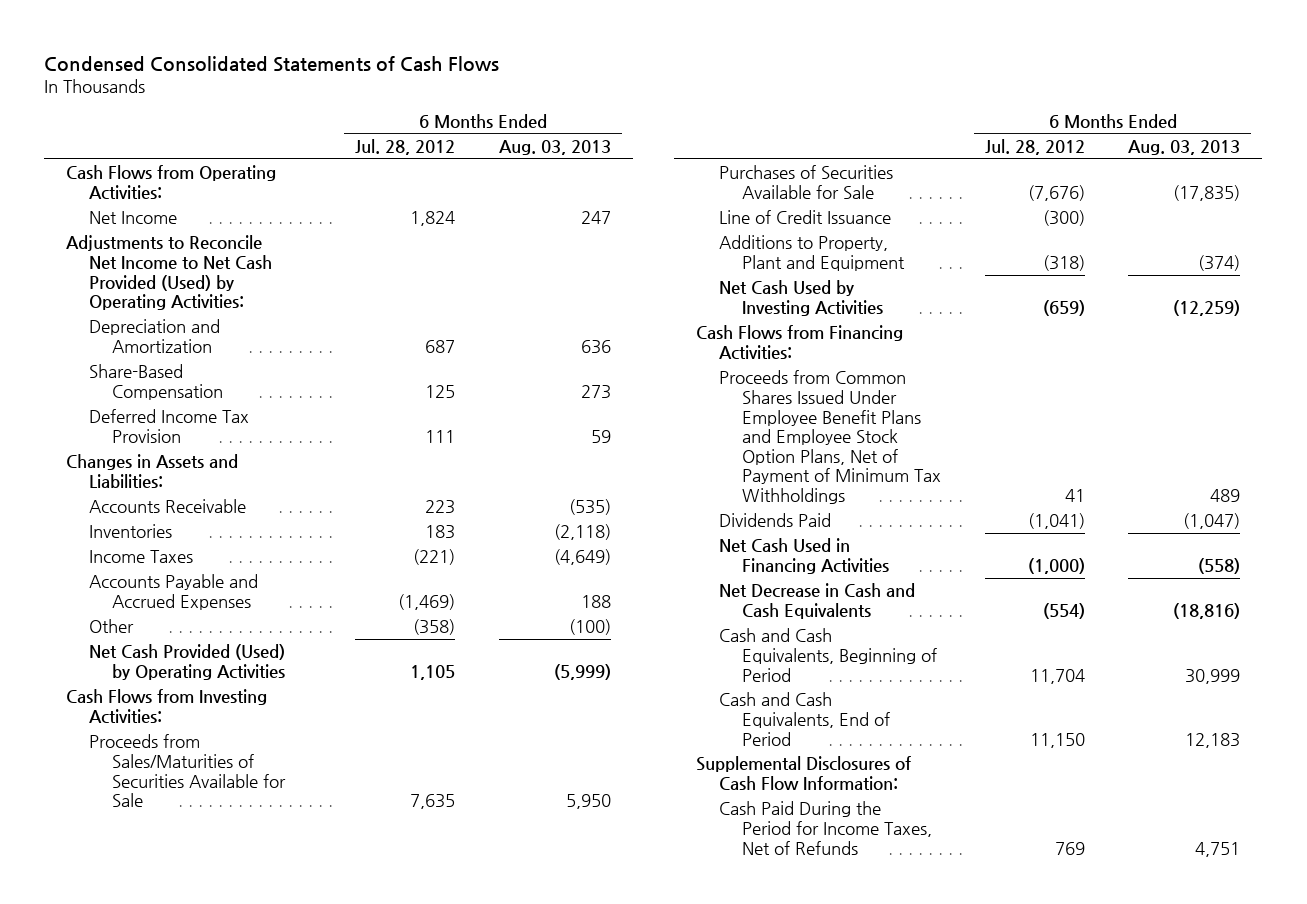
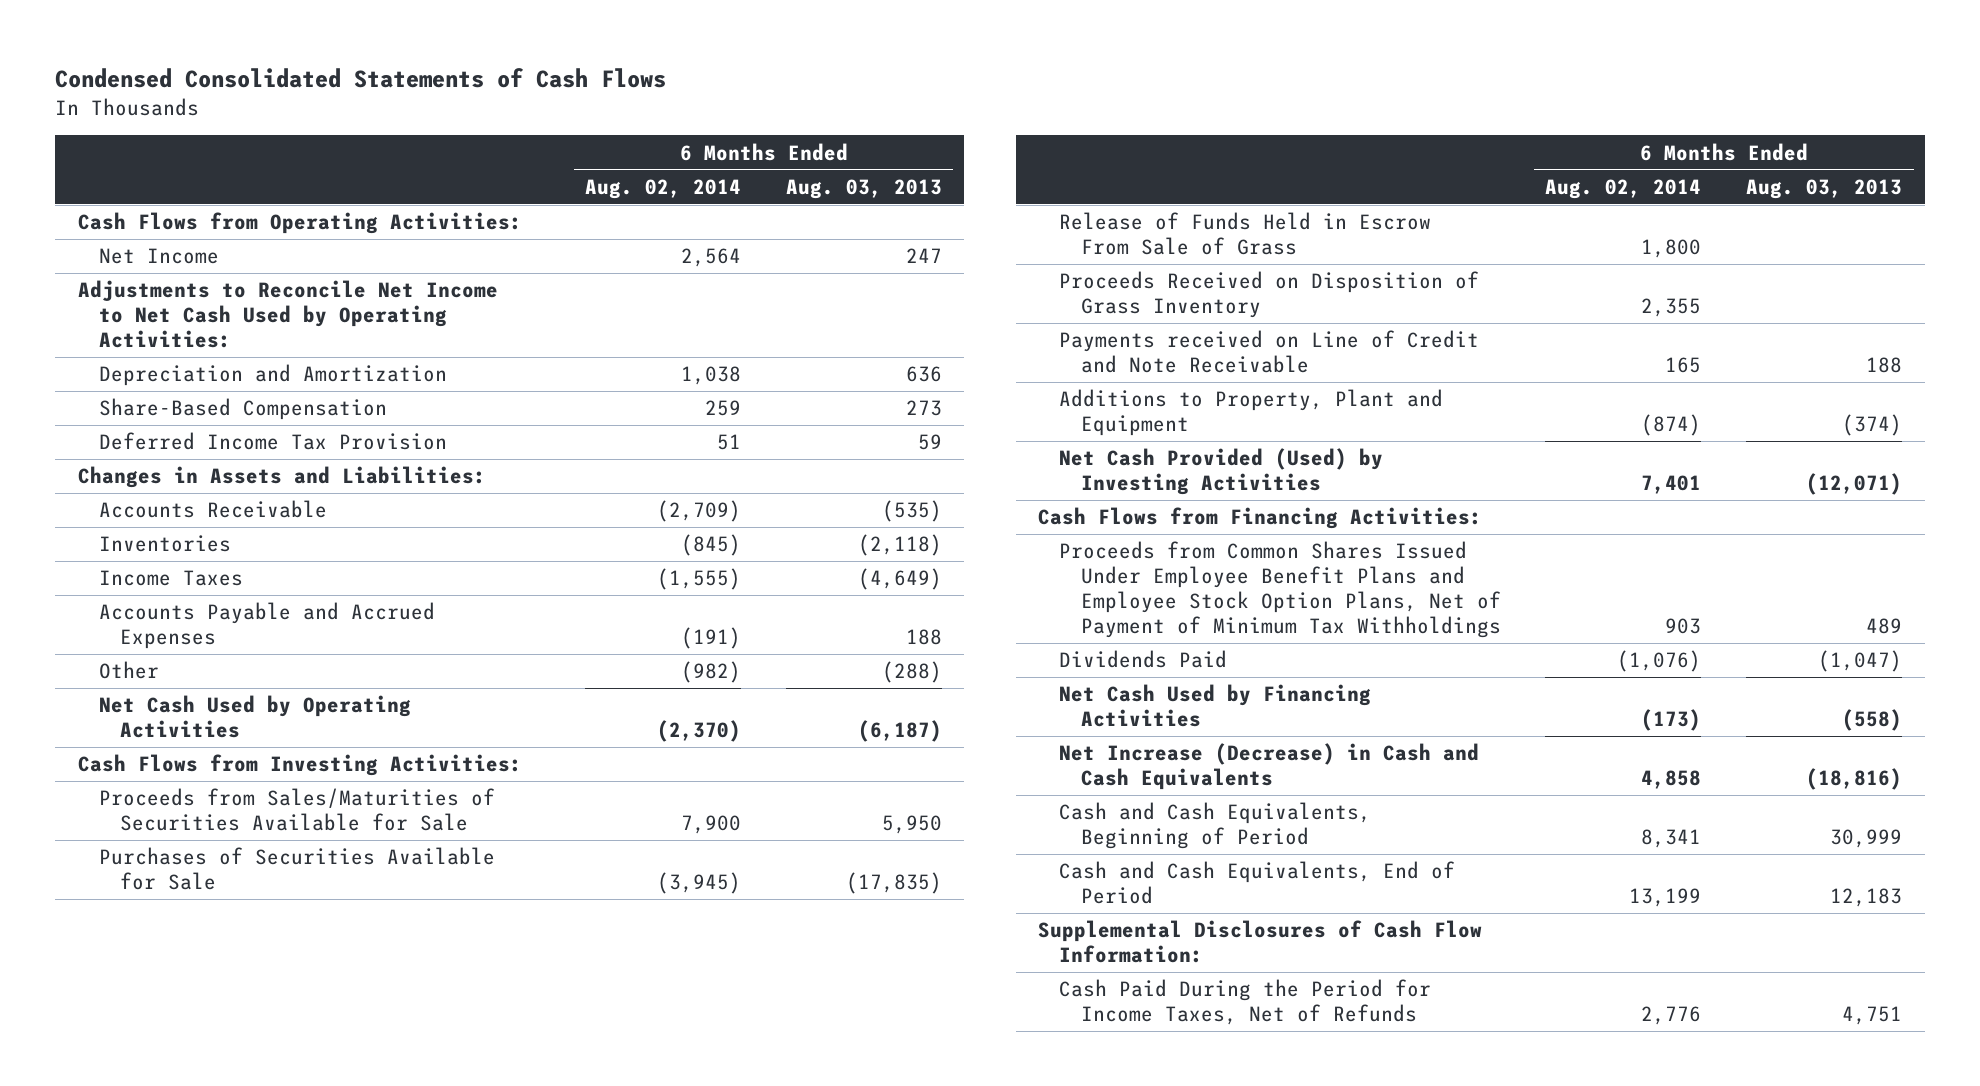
[355,138,456,155] Jul. 28, 2012 -> none
none -> [585,178,742,199] Aug. 02, 2014
[66,235,273,311] Adjustments to Reconcile Net Income to Net Cash Provided (Used) by Operating Activities: -> [77,280,498,348] Adjustments to Reconcile Net Income to Net Cash Used by Operating Activities:
[568,619,611,636] (100) -> [882,661,943,684] (288)
[89,644,286,680] Net Cash Provided (Used) by Operating Activities -> [99,695,412,739] Net Cash Used by Operating Activities
[553,663,611,680] (5,999) -> [858,720,943,743] (6,187)
[718,210,891,225] Line of Credit Issuance -> none
none -> [1059,212,1432,256] Release of Funds Held in Escrow From Sale of Grass
none -> [1059,271,1480,319] Proceeds Received on Disposition of Grass Inventory
none -> [1059,330,1480,374] Payments received on Line of Credit and Note Receivable
[718,280,884,316] Net Cash Used by Investing Activities -> [1059,448,1384,496] Net Cash Provided (Used) by Investing Activities
[1173,299,1241,316] (12,259) -> [1806,473,1903,496] (12,071)
[718,538,890,574] Net Cash Used in Financing Activities -> [1059,684,1372,728] Net Cash Used by Financing Activities
[718,583,915,619] Net Decrease in Cash and Cash Equivalents -> [1059,743,1480,791] Net Increase (Decrease) in Cash and Cash Equivalents

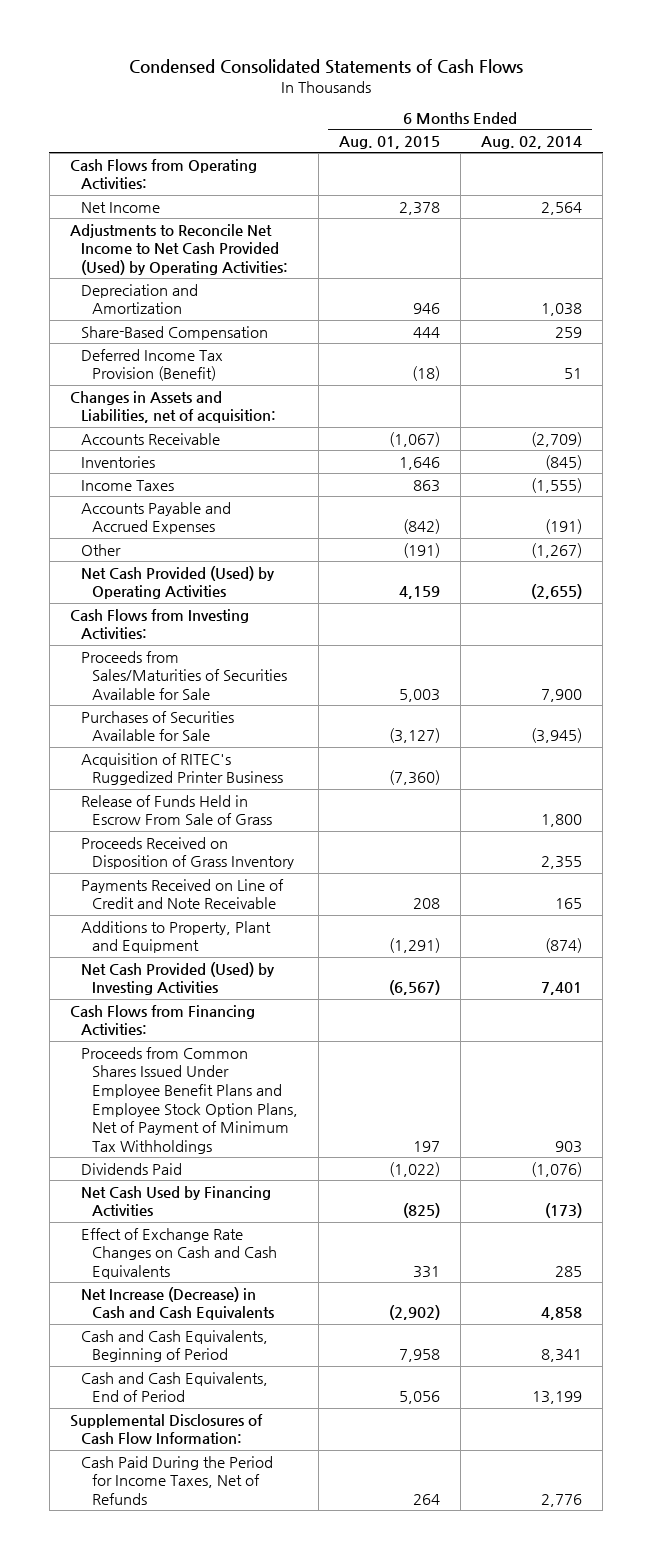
[786,178,943,199] Aug. 03, 2013 -> none
none -> [338,135,440,149] Aug. 01, 2015
[77,280,498,348] Adjustments to Reconcile Net Income to Net Cash Used by Operating Activities: -> [70,223,288,275] Adjustments to Reconcile Net Income to Net Cash Provided (Used) by Operating Activities:
[99,432,448,451] Deferred Income Tax Provision -> [80,348,223,382] Deferred Income Tax Provision (Benefit)
[77,466,486,489] Changes in Assets and Liabilities: -> [70,390,276,424] Changes in Assets and Liabilities, net of acquisition:
[681,661,742,684] (982) -> [531,542,583,558] (1,267)
[99,695,412,739] Net Cash Used by Operating Activities -> [80,565,275,600] Net Cash Provided (Used) by Operating Activities
[657,720,742,743] (2,370) -> [531,584,583,600] (2,655)
none -> [80,752,283,786] Acquisition of RITEC's Ruggedized Printer Business
[1059,330,1480,374] Payments received on Line of Credit and Note Receivable -> [80,878,284,910] Payments Received on Line of Credit and Note Receivable
none -> [80,1227,277,1279] Effect of Exchange Rate Changes on Cash and Cash Equivalents

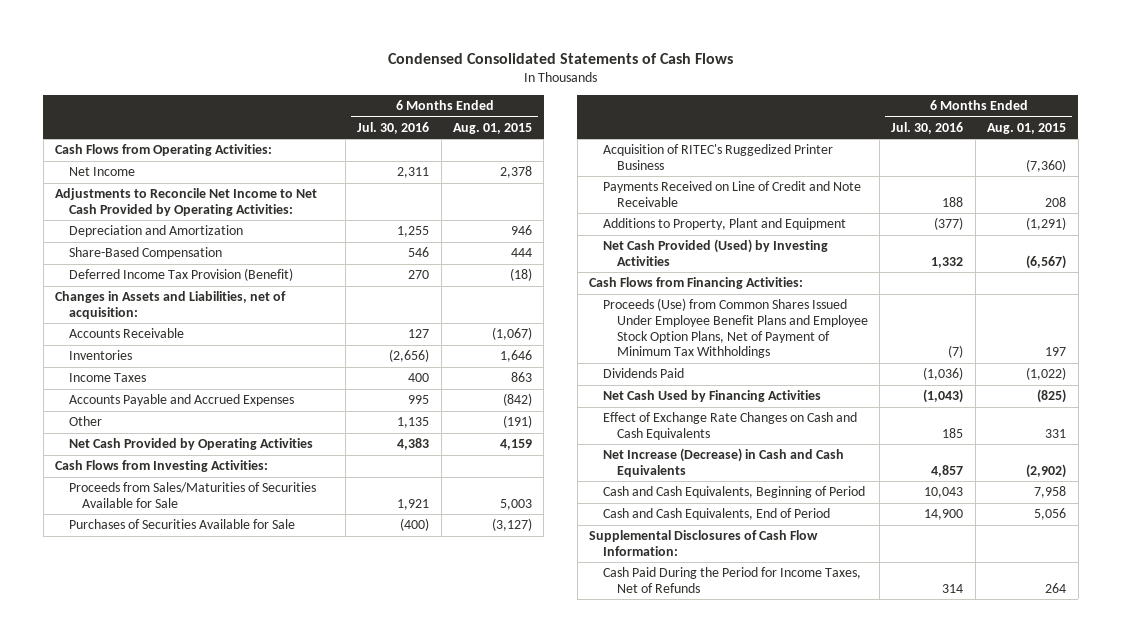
[481,135,583,149] Aug. 02, 2014 -> none
none -> [357,121,430,134] Jul. 30, 2016
[70,223,288,275] Adjustments to Reconcile Net Income to Net Cash Provided (Used) by Operating Activities: -> [54,188,317,216] Adjustments to Reconcile Net Income to Net Cash Provided by Operating Activities:
[80,565,275,600] Net Cash Provided (Used) by Operating Activities -> [68,438,313,451] Net Cash Provided by Operating Activities
[80,794,272,826] Release of Funds Held in Escrow From Sale of Grass -> none
[80,836,294,870] Proceeds Received on Disposition of Grass Inventory -> none
[80,1046,298,1154] Proceeds from Common Shares Issued Under Employee Benefit Plans and Employee Stock Option Plans, Net of Payment of Minimum Tax Withholdings -> [602,298,868,359] Proceeds (Use) from Common Shares Issued Under Employee Benefit Plans and Employee Stock Option Plans, Net of Payment of Minimum Tax Withholdings

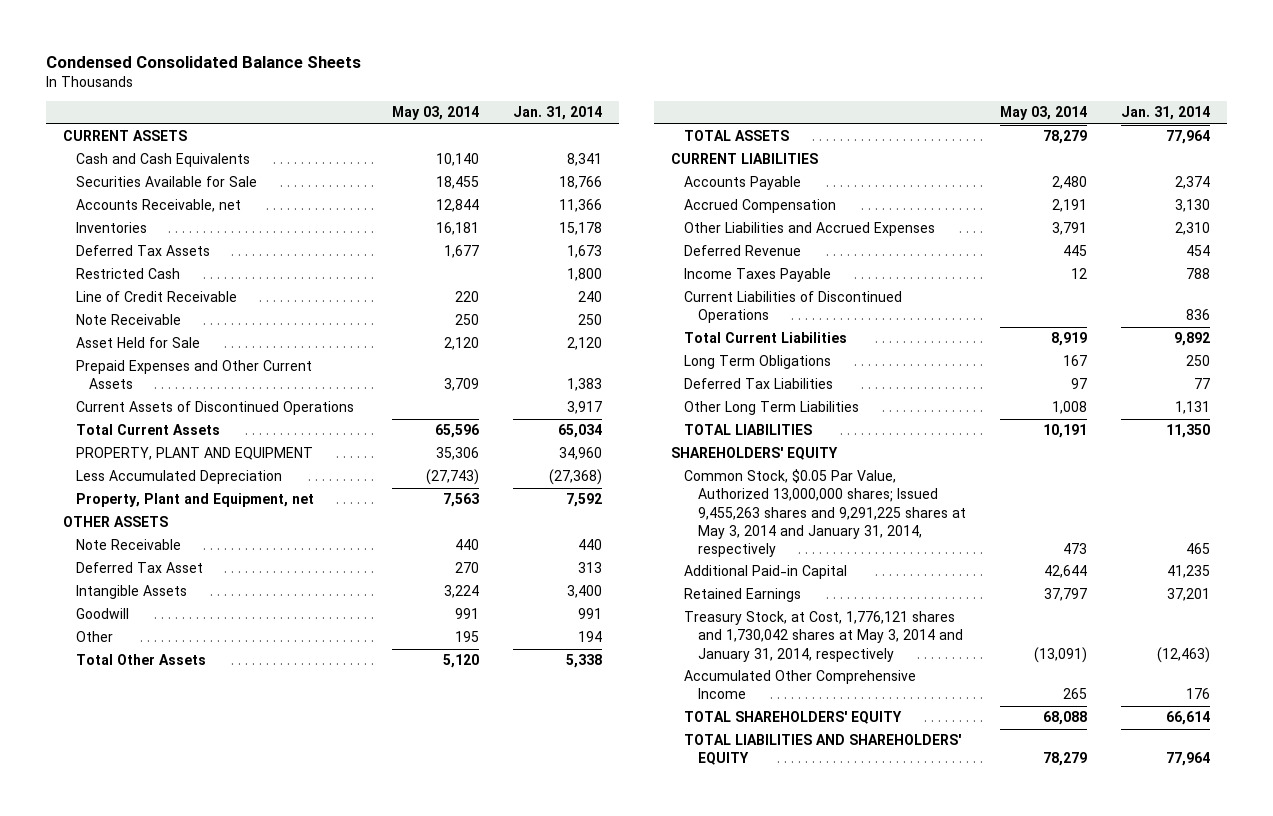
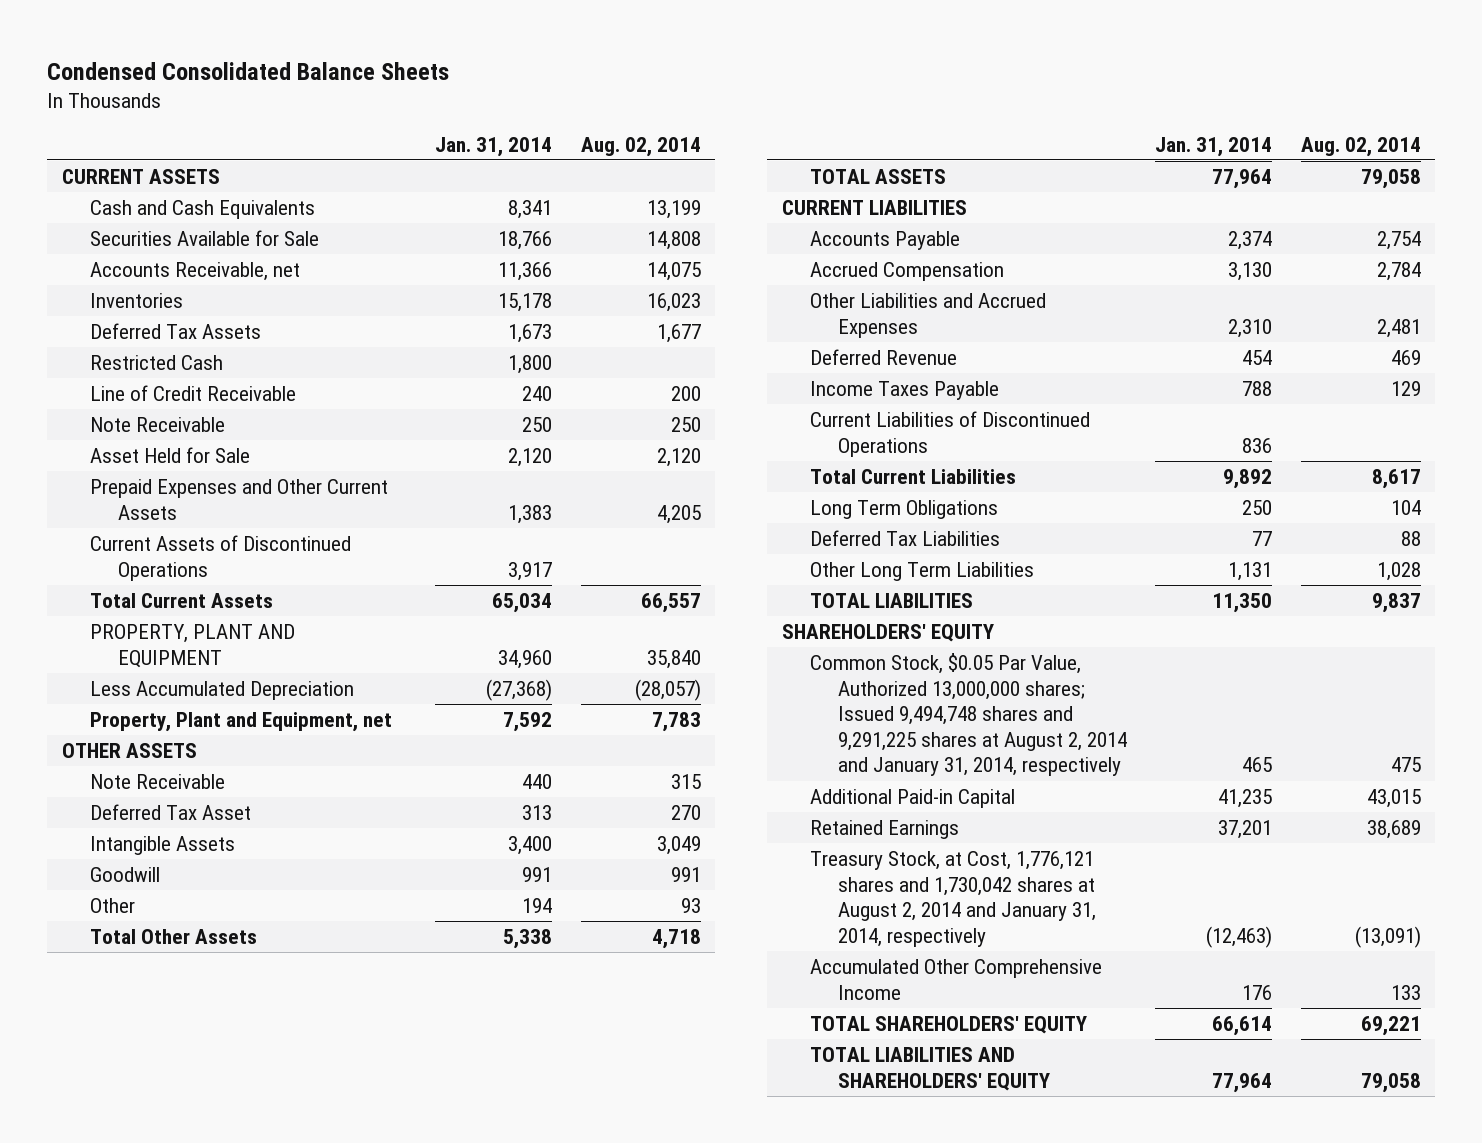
[391,106,479,121] May 03, 2014 -> none
none -> [580,136,701,157] Aug. 02, 2014
[684,469,966,557] Common Stock, $0.05 Par Value, Authorized 13,000,000 shares; Issued 9,455,263 shares and 9,291,225 shares at May 3, 2014 and January 31, 2014, respectively -> [809,653,1127,777] Common Stock, $0.05 Par Value, Authorized 13,000,000 shares; Issued 9,494,748 shares and 9,291,225 shares at August 2, 2014 and January 31, 2014, respectively
[684,611,963,662] Treasury Stock, at Cost, 1,776,121 shares and 1,730,042 shares at May 3, 2014 and January 31, 2014, respectively -> [809,851,1096,947] Treasury Stock, at Cost, 1,776,121 shares and 1,730,042 shares at August 2, 2014 and January 31, 2014, respectively

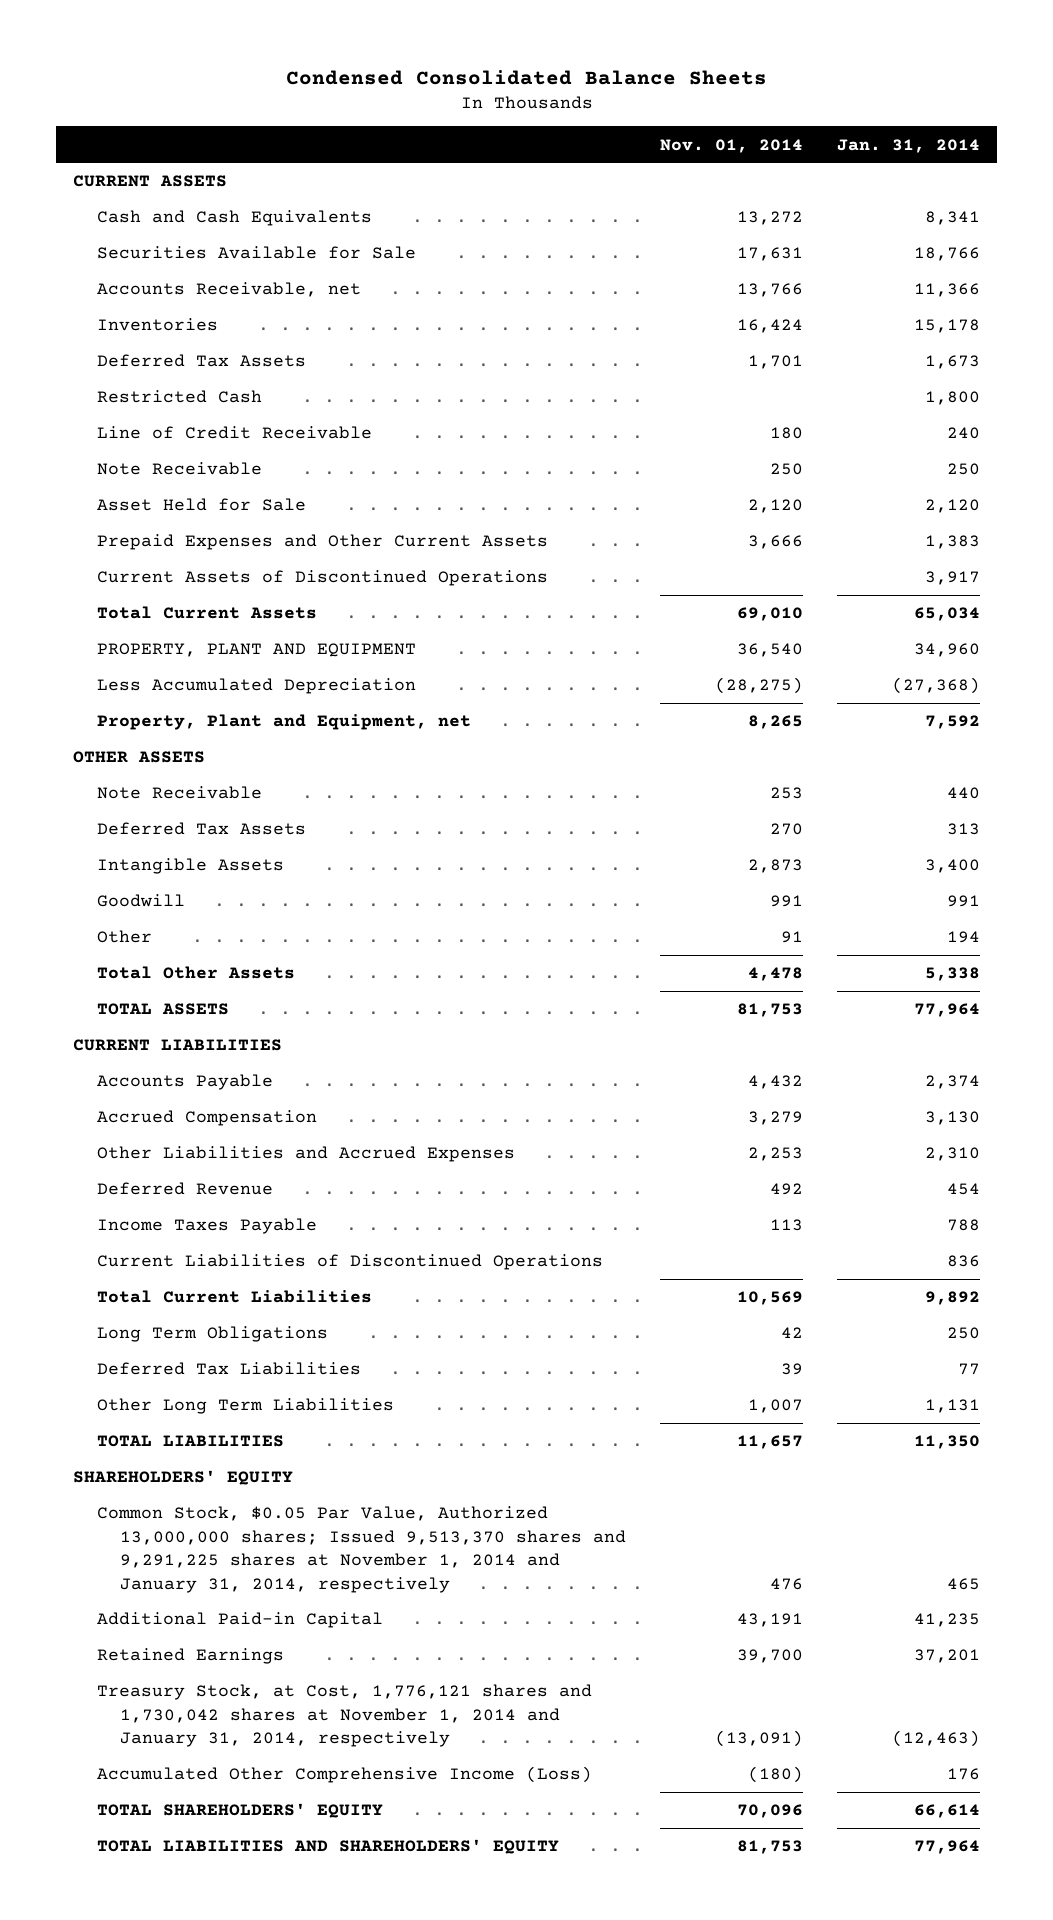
[580,136,701,157] Aug. 02, 2014 -> none
none -> [660,138,804,153] Nov. 01, 2014
[89,804,251,821] Deferred Tax Asset -> [96,822,306,836] Deferred Tax Assets
[809,653,1127,777] Common Stock, $0.05 Par Value, Authorized 13,000,000 shares; Issued 9,494,748 shares and 9,291,225 shares at August 2, 2014 and January 31, 2014, respectively -> [96,1506,627,1593] Common Stock, $0.05 Par Value, Authorized 13,000,000 shares; Issued 9,513,370 shares and 9,291,225 shares at November 1, 2014 and January 31, 2014, respectively
[809,851,1096,947] Treasury Stock, at Cost, 1,776,121 shares and 1,730,042 shares at August 2, 2014 and January 31, 2014, respectively -> [96,1684,592,1748] Treasury Stock, at Cost, 1,776,121 shares and 1,730,042 shares at November 1, 2014 and January 31, 2014, respectively
[809,959,1102,1000] Accumulated Other Comprehensive Income -> [96,1766,592,1784] Accumulated Other Comprehensive Income (Loss)

